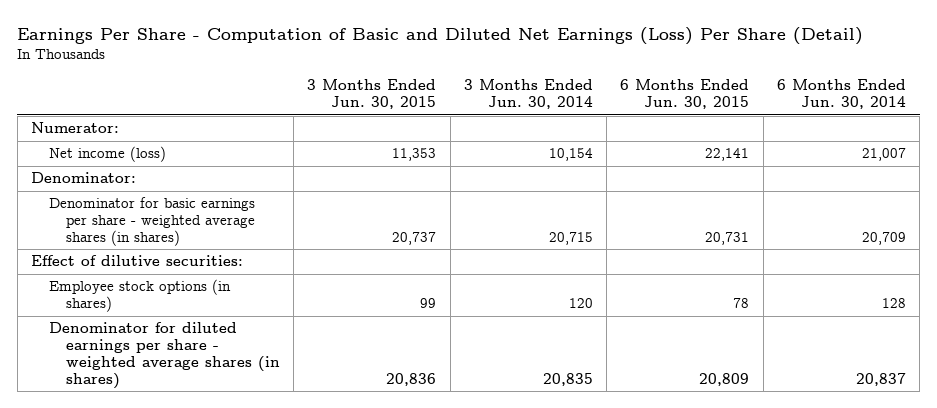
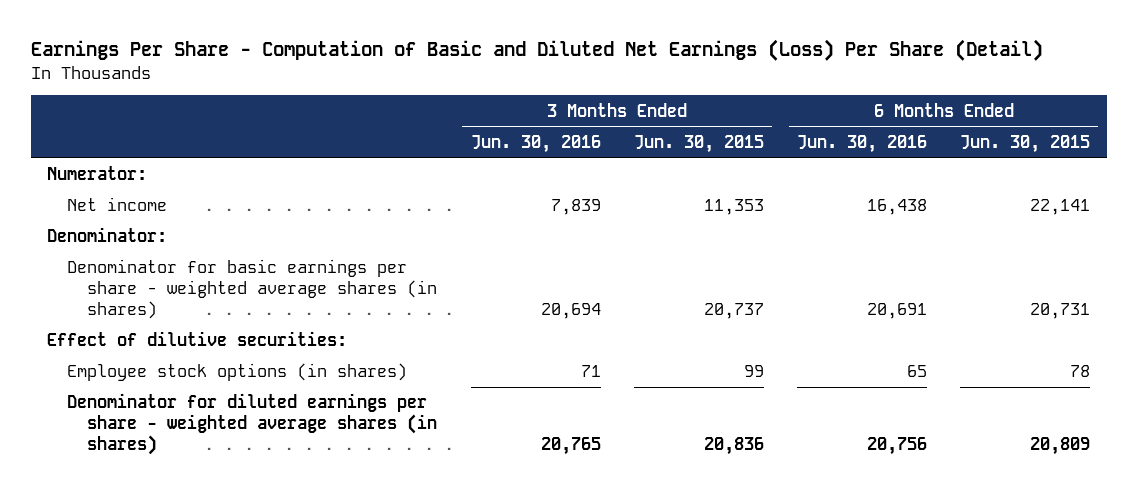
[463,79,593,110] 3 Months Ended Jun. 30, 2014 -> none
[776,79,906,110] 6 Months Ended Jun. 30, 2014 -> none
none -> [470,135,601,154] Jun. 30, 2016
none -> [796,135,927,154] Jun. 30, 2016
[48,146,166,163] Net income (loss) -> [67,197,168,212] Net income

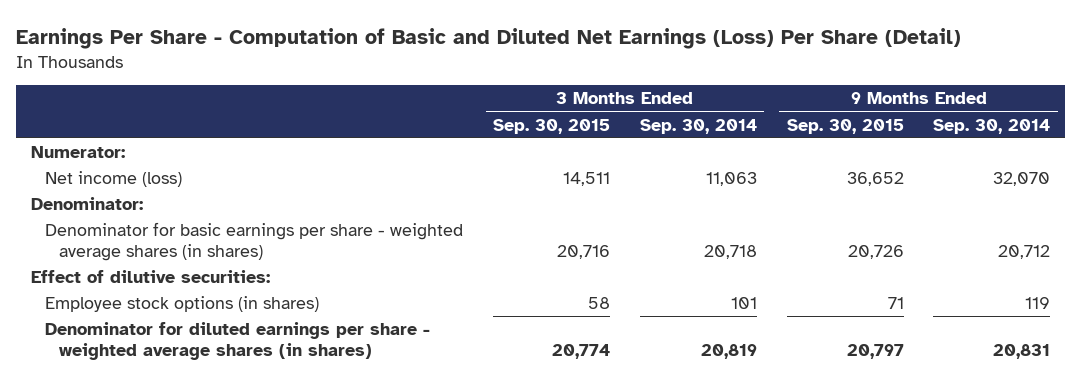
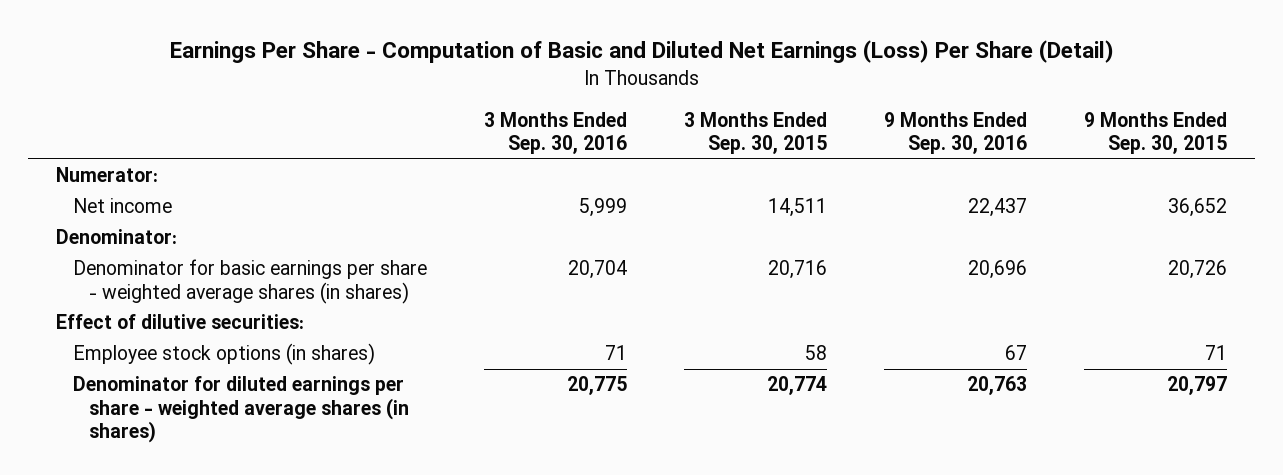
[639,118,757,134] Sep. 30, 2014 -> none
[933,118,1051,134] Sep. 30, 2014 -> none
none -> [483,111,627,155] 3 Months Ended Sep. 30, 2016
none -> [883,111,1027,155] 9 Months Ended Sep. 30, 2016
[45,171,183,188] Net income (loss) -> [72,198,172,214] Net income

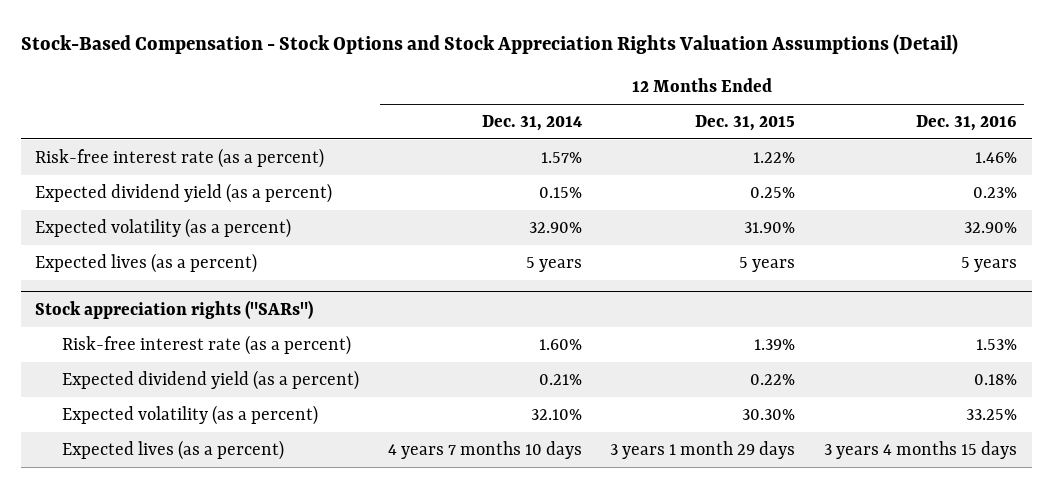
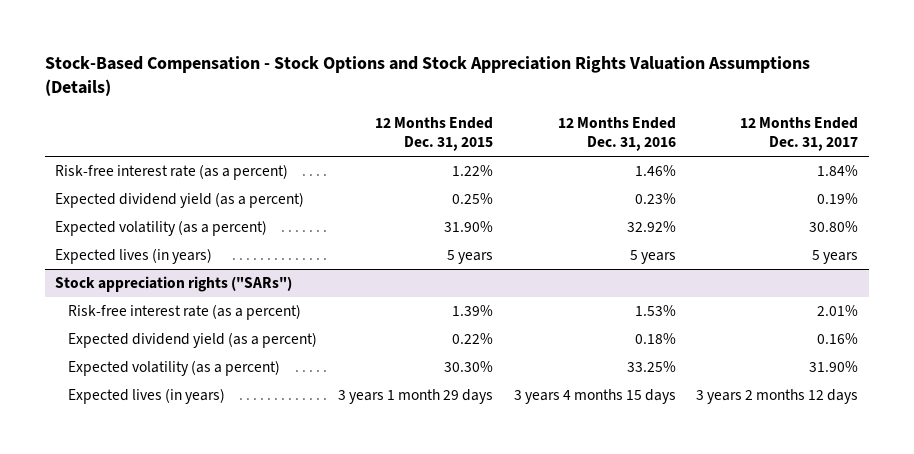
[20,34,958,56] Stock-Based Compensation - Stock Options and Stock Appreciation Rights Valuation Assumptions (Detail) -> [45,56,811,97] Stock-Based Compensation - Stock Options and Stock Appreciation Rights Valuation Assumptions (Details)
[481,115,582,132] Dec. 31, 2014 -> none
none -> [740,117,859,152] 12 Months Ended Dec. 31, 2017
[964,221,1018,233] 32.90% -> [626,221,676,233] 32.92%
[34,252,257,273] Expected lives (as a percent) -> [55,248,213,265] Expected lives (in years)
[61,439,284,460] Expected lives (as a percent) -> [68,388,226,405] Expected lives (in years)

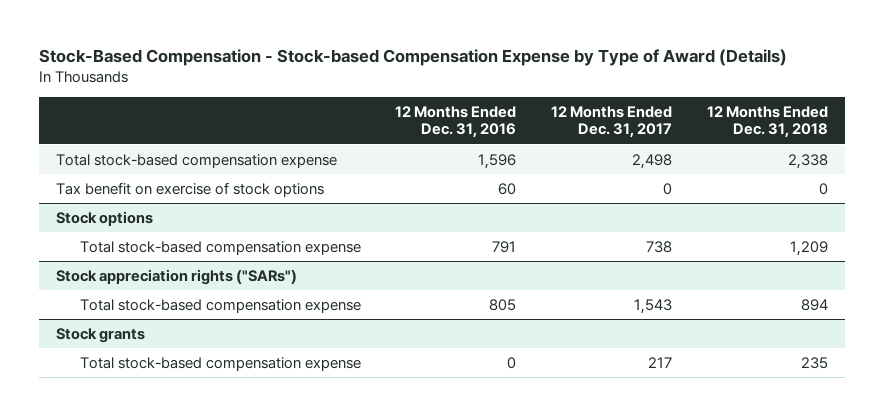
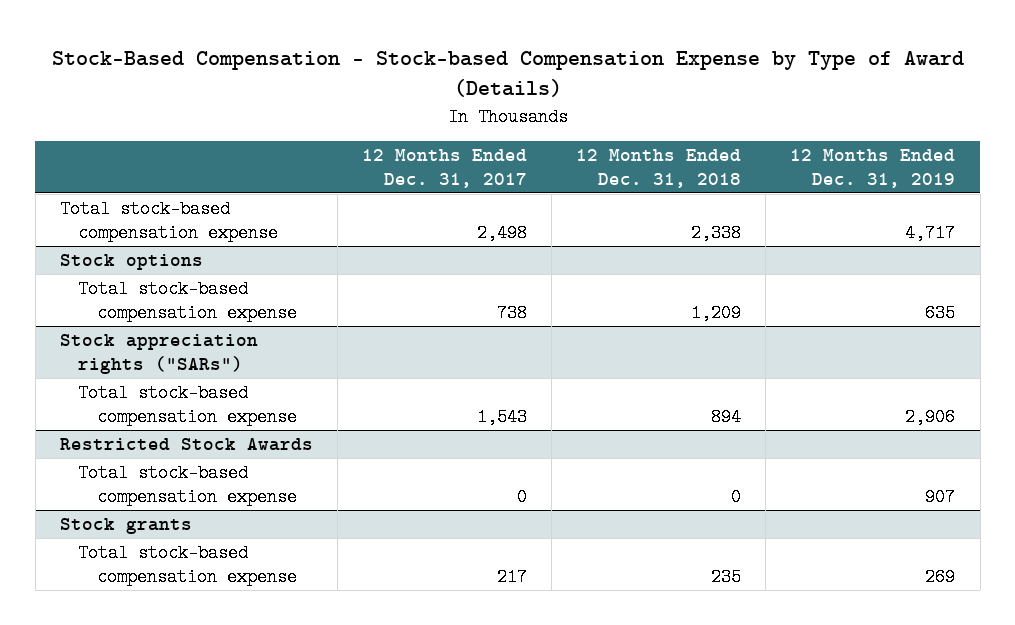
[395,105,517,139] 12 Months Ended Dec. 31, 2016 -> none
none -> [790,149,956,188] 12 Months Ended Dec. 31, 2019
[56,181,325,197] Tax benefit on exercise of stock options -> none
none -> [59,438,313,452] Restricted Stock Awards
none -> [78,464,297,506] Total stock-based compensation expense

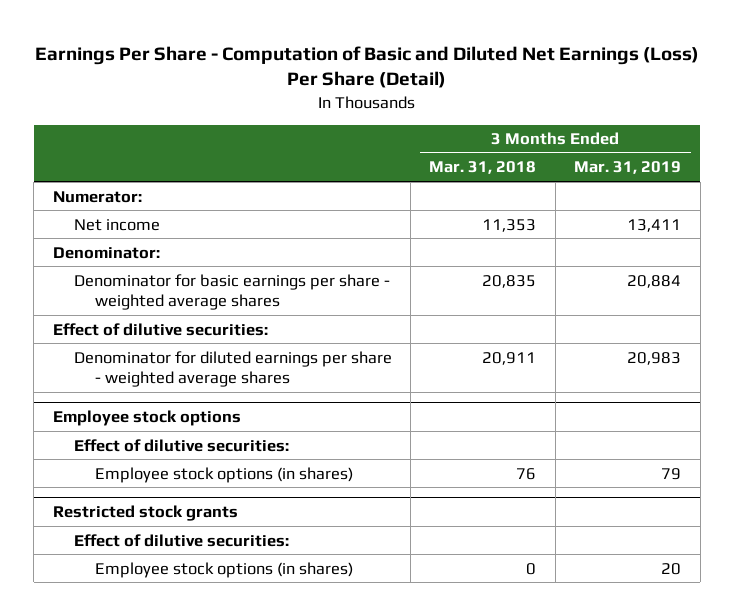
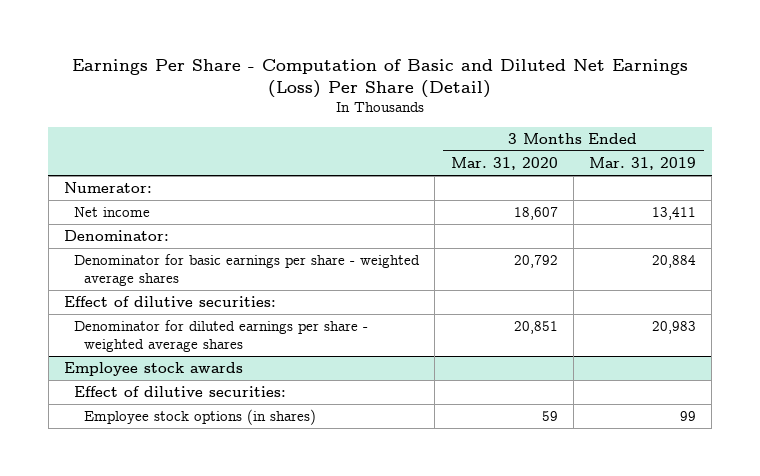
[429,161,537,175] Mar. 31, 2018 -> none
none -> [450,156,558,170] Mar. 31, 2020
[73,438,289,452] Effect of dilutive securities: -> none
[94,466,353,483] Employee stock options (in shares) -> none
[52,504,238,521] Restricted stock grants -> none
[52,409,241,426] Employee stock options -> [63,362,243,377] Employee stock awards
[661,562,682,575] 20 -> [679,411,696,422] 99

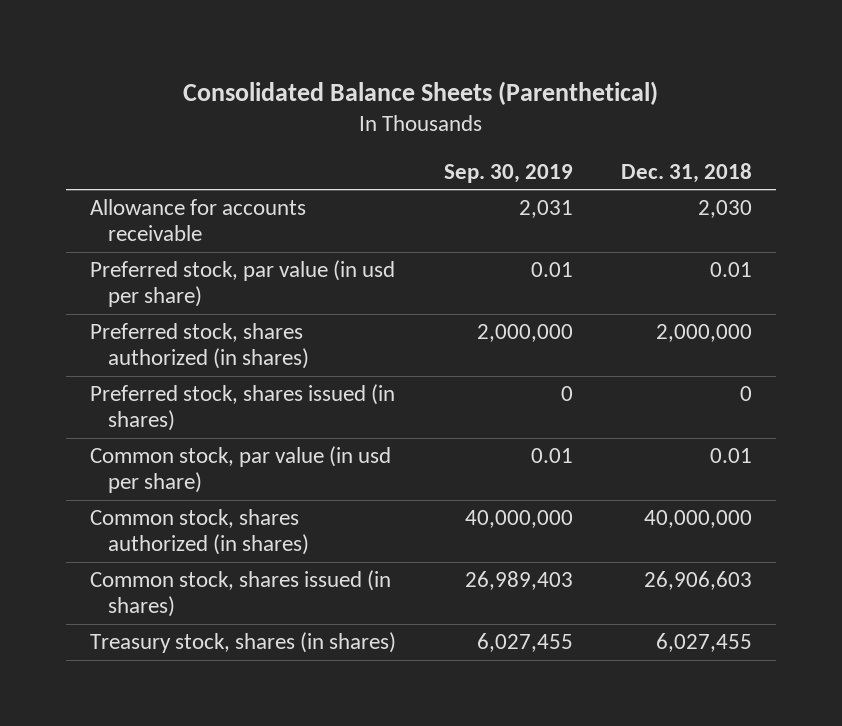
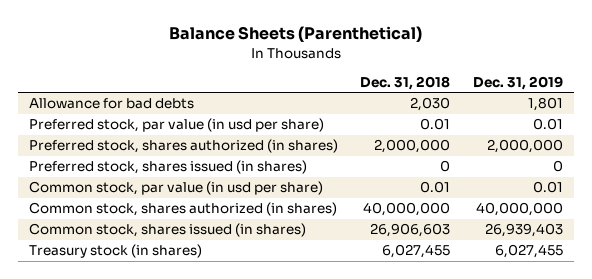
[182,80,658,105] Consolidated Balance Sheets (Parenthetical) -> [168,26,422,43] Balance Sheets (Parenthetical)
[443,163,573,183] Sep. 30, 2019 -> none
none -> [472,75,563,90] Dec. 31, 2019
[89,199,306,242] Allowance for accounts receivable -> [29,98,195,110] Allowance for bad debts
[89,632,396,654] Treasury stock, shares (in shares) -> [29,244,203,259] Treasury stock (in shares)

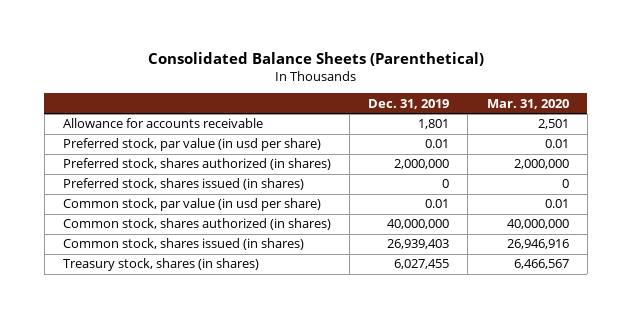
[168,26,422,43] Balance Sheets (Parenthetical) -> [147,51,484,66] Consolidated Balance Sheets (Parenthetical)
[360,75,451,90] Dec. 31, 2018 -> none
none -> [486,98,569,109] Mar. 31, 2020
[29,98,195,110] Allowance for bad debts -> [62,118,263,129] Allowance for accounts receivable
[29,244,203,259] Treasury stock (in shares) -> [62,258,259,272] Treasury stock, shares (in shares)

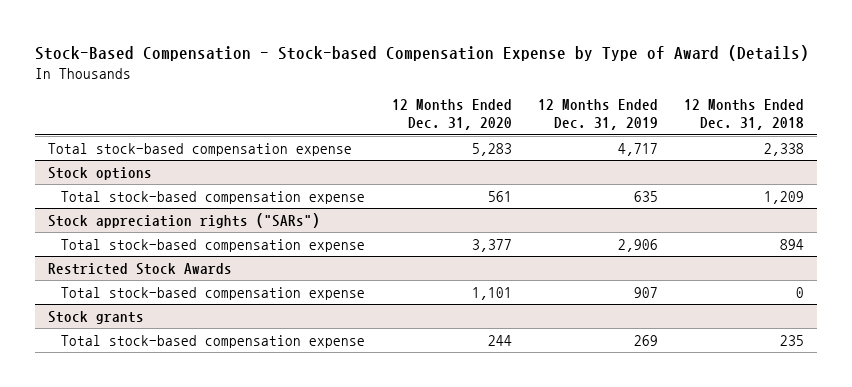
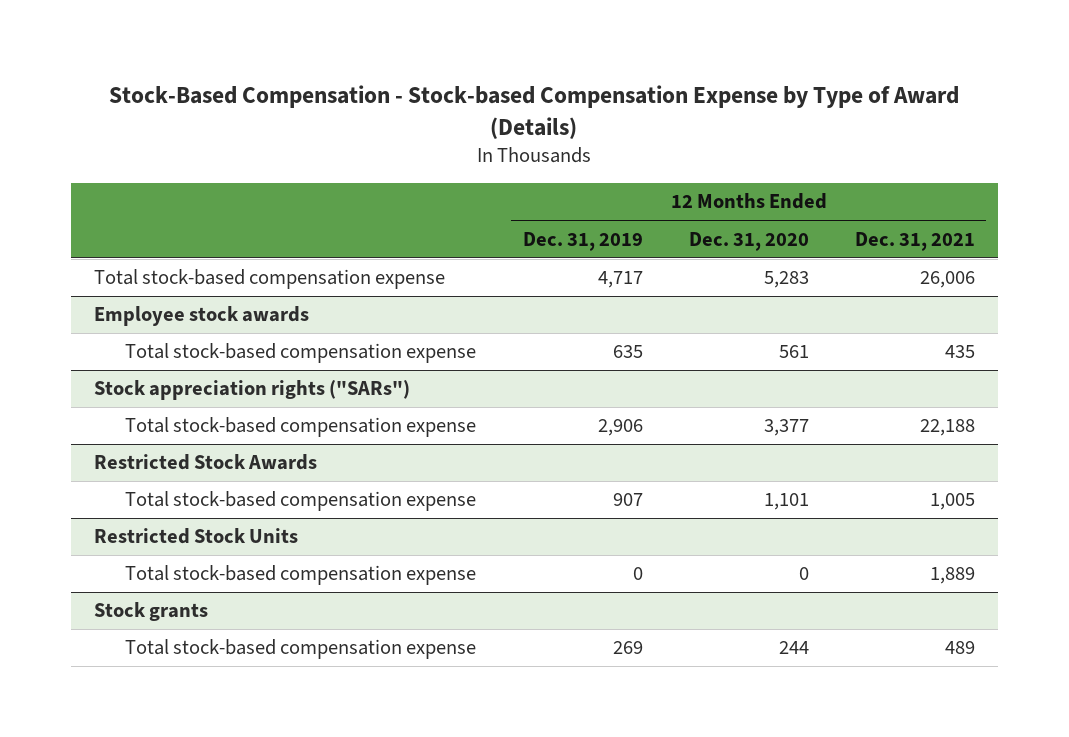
[684,99,805,131] 12 Months Ended Dec. 31, 2018 -> none
none -> [854,231,975,251] Dec. 31, 2021
[48,166,153,180] Stock options -> [93,306,309,327] Employee stock awards
none -> [93,528,298,545] Restricted Stock Units
none -> [125,565,477,586] Total stock-based compensation expense

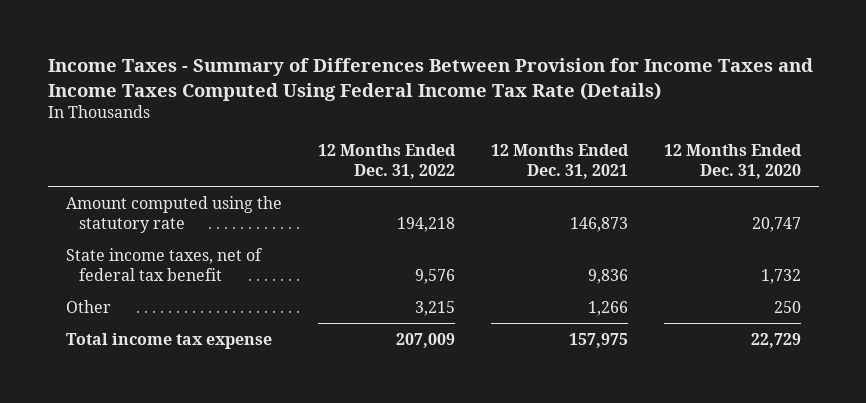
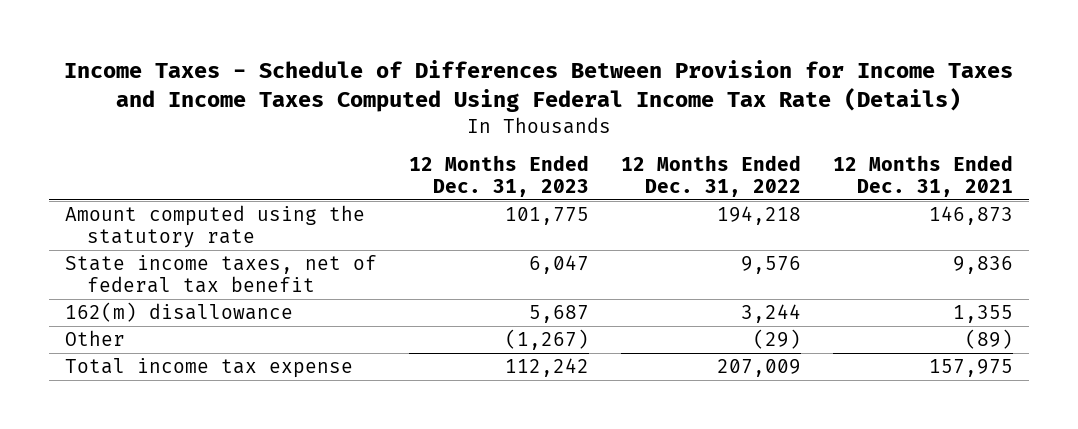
[47,58,813,101] Income Taxes - Summary of Differences Between Provision for Income Taxes and Income Taxes Computed Using Federal Income Tax Rate (Details) -> [63,60,1013,113] Income Taxes - Schedule of Differences Between Provision for Income Taxes and Income Taxes Computed Using Federal Income Tax Rate (Details)
[663,144,802,180] 12 Months Ended Dec. 31, 2020 -> none
none -> [408,155,589,197] 12 Months Ended Dec. 31, 2023
none -> [64,301,293,322] 162(m) disallowance
[414,300,455,316] 3,215 -> [752,328,801,349] (29)
[587,300,628,316] 1,266 -> [964,328,1013,349] (89)

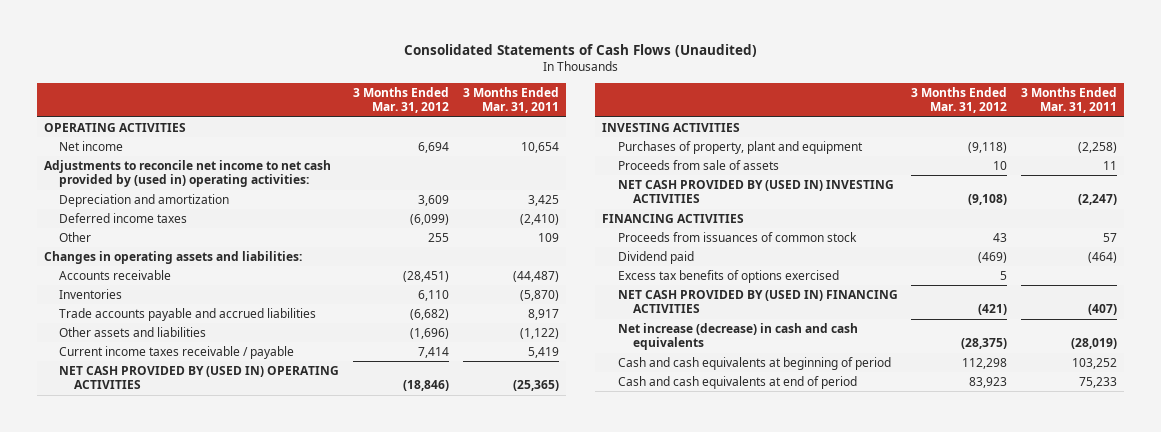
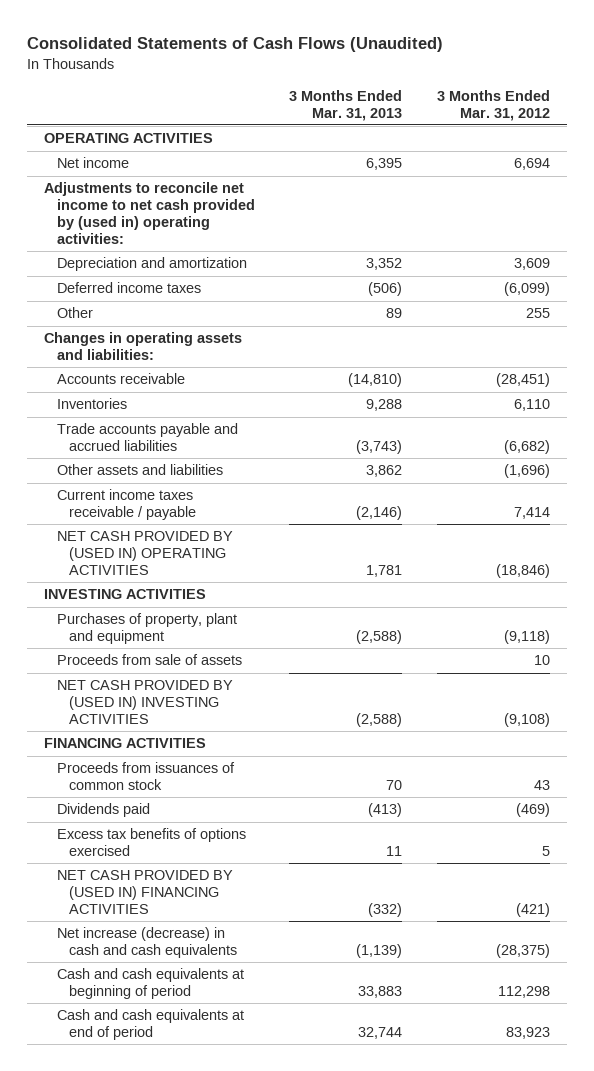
[462,86,559,114] 3 Months Ended Mar. 31, 2011 -> none
none -> [289,89,403,121] 3 Months Ended Mar. 31, 2013
[617,250,694,264] Dividend paid -> [56,803,150,818] Dividends paid

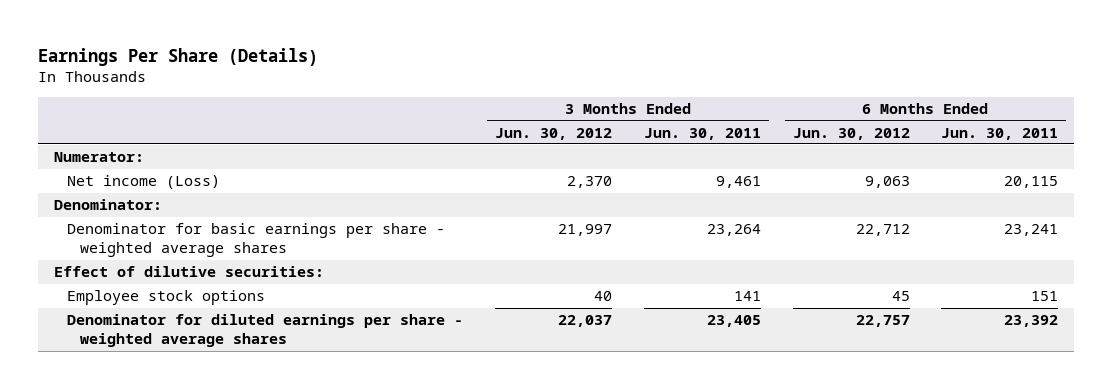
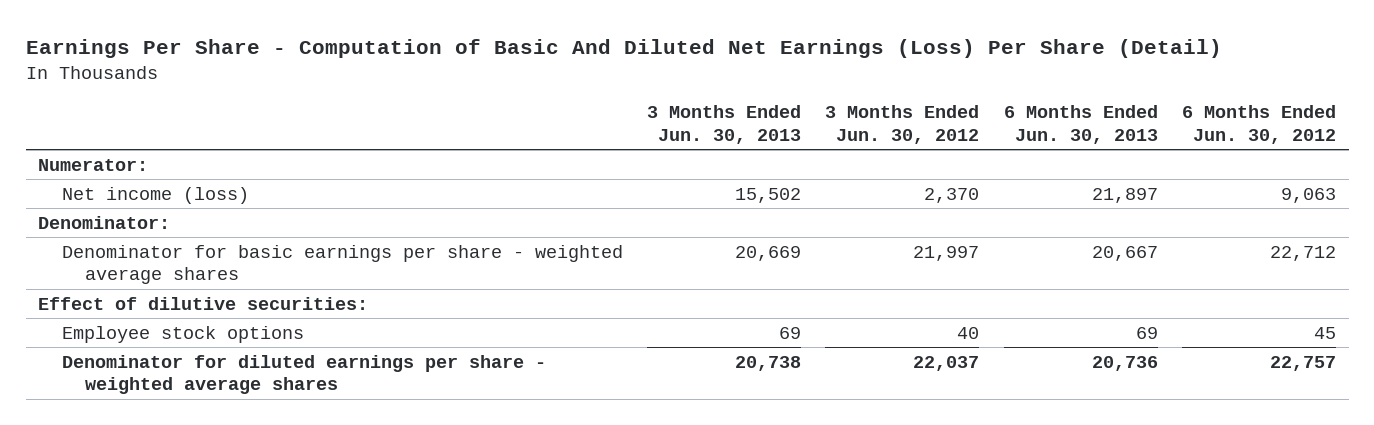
[38,47,319,66] Earnings Per Share (Details) -> [25,39,1222,59] Earnings Per Share - Computation of Basic And Diluted Net Earnings (Loss) Per Share (Detail)
[643,127,761,140] Jun. 30, 2011 -> none
[941,127,1059,140] Jun. 30, 2011 -> none
none -> [647,105,802,144] 3 Months Ended Jun. 30, 2013
none -> [1003,105,1158,144] 6 Months Ended Jun. 30, 2013
[67,175,221,190] Net income (Loss) -> [61,186,249,204] Net income (loss)

